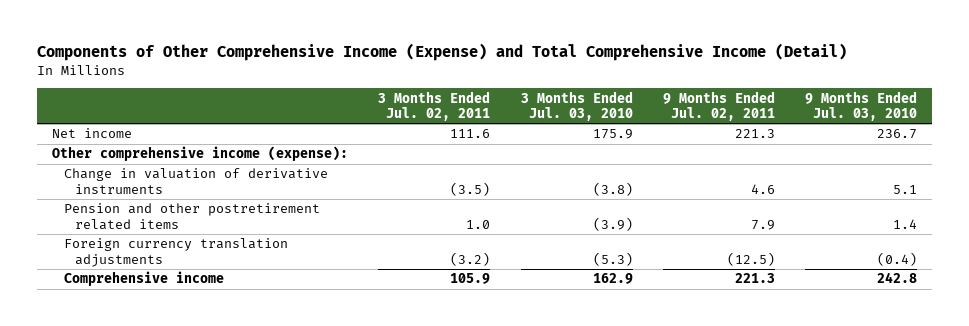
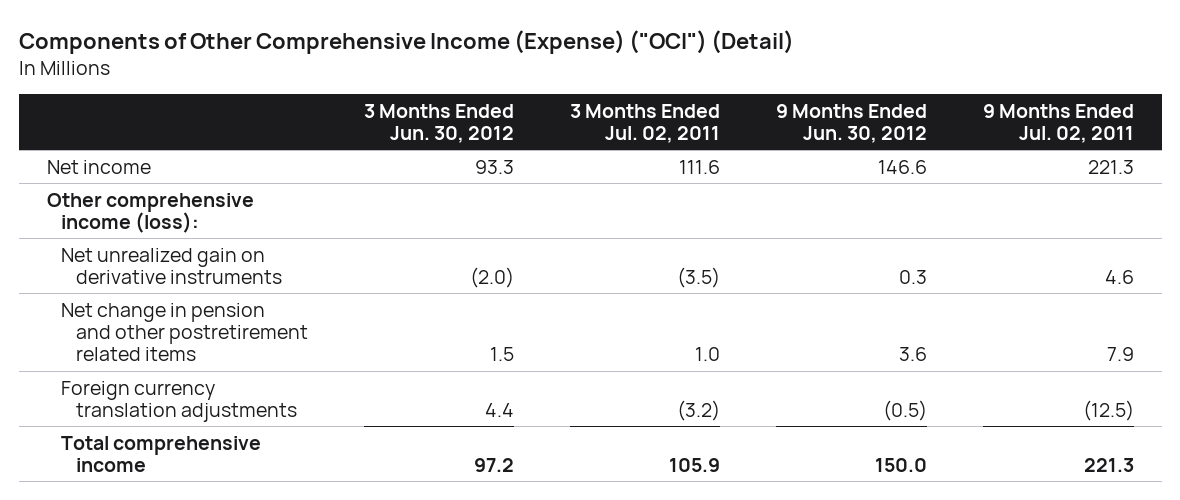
[37,43,848,62] Components of Other Comprehensive Income (Expense) and Total Comprehensive Income (Detail) -> [18,29,794,54] Components of Other Comprehensive Income (Expense) ("OCI") (Detail)
[520,90,633,121] 3 Months Ended Jul. 03, 2010 -> none
[805,90,918,121] 9 Months Ended Jul. 03, 2010 -> none
none -> [363,103,514,143] 3 Months Ended Jun. 30, 2012
none -> [775,103,927,143] 9 Months Ended Jun. 30, 2012
[52,146,349,162] Other comprehensive income (expense): -> [46,192,254,233] Other comprehensive income (loss):
[63,168,328,194] Change in valuation of derivative instruments -> [61,247,282,284] Net unrealized gain on derivative instruments
[63,203,320,230] Pension and other postretirement related items -> [61,302,308,362] Net change in pension and other postretirement related items
[63,271,224,287] Comprehensive income -> [61,435,262,472] Total comprehensive income

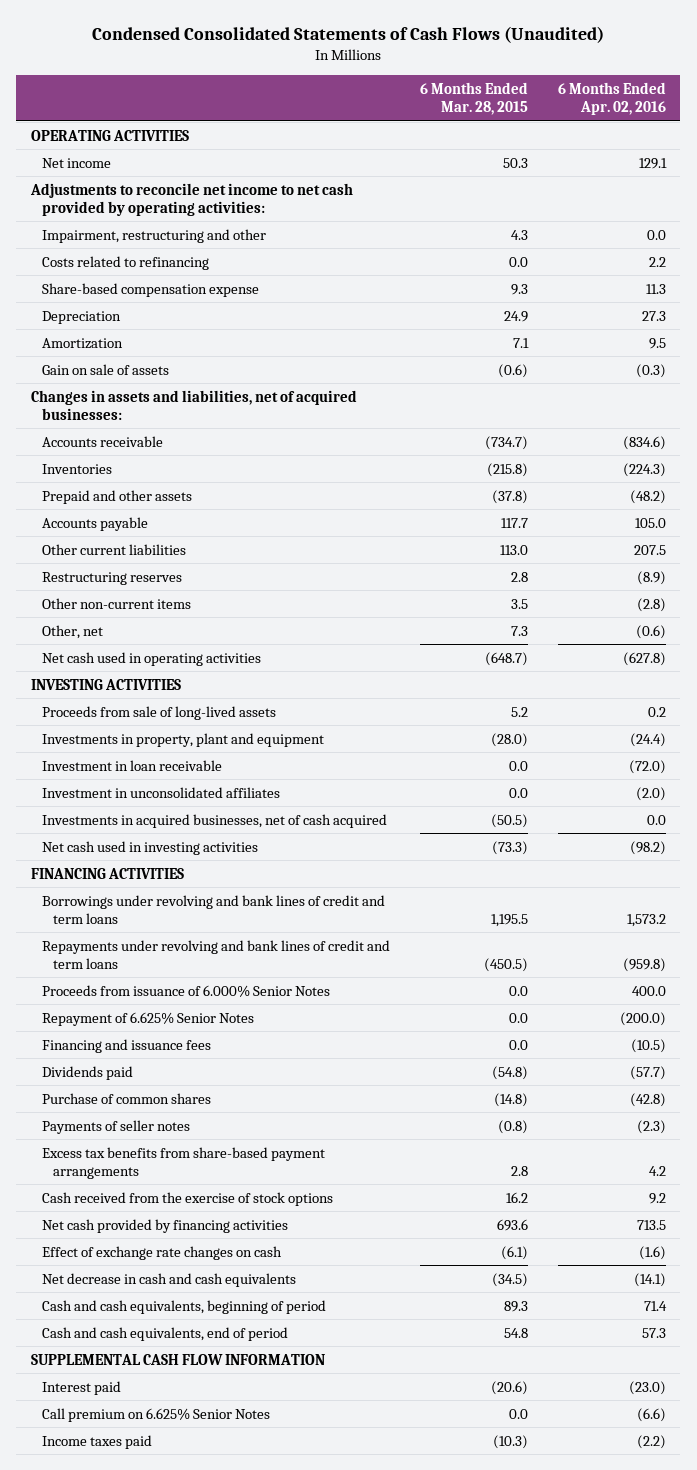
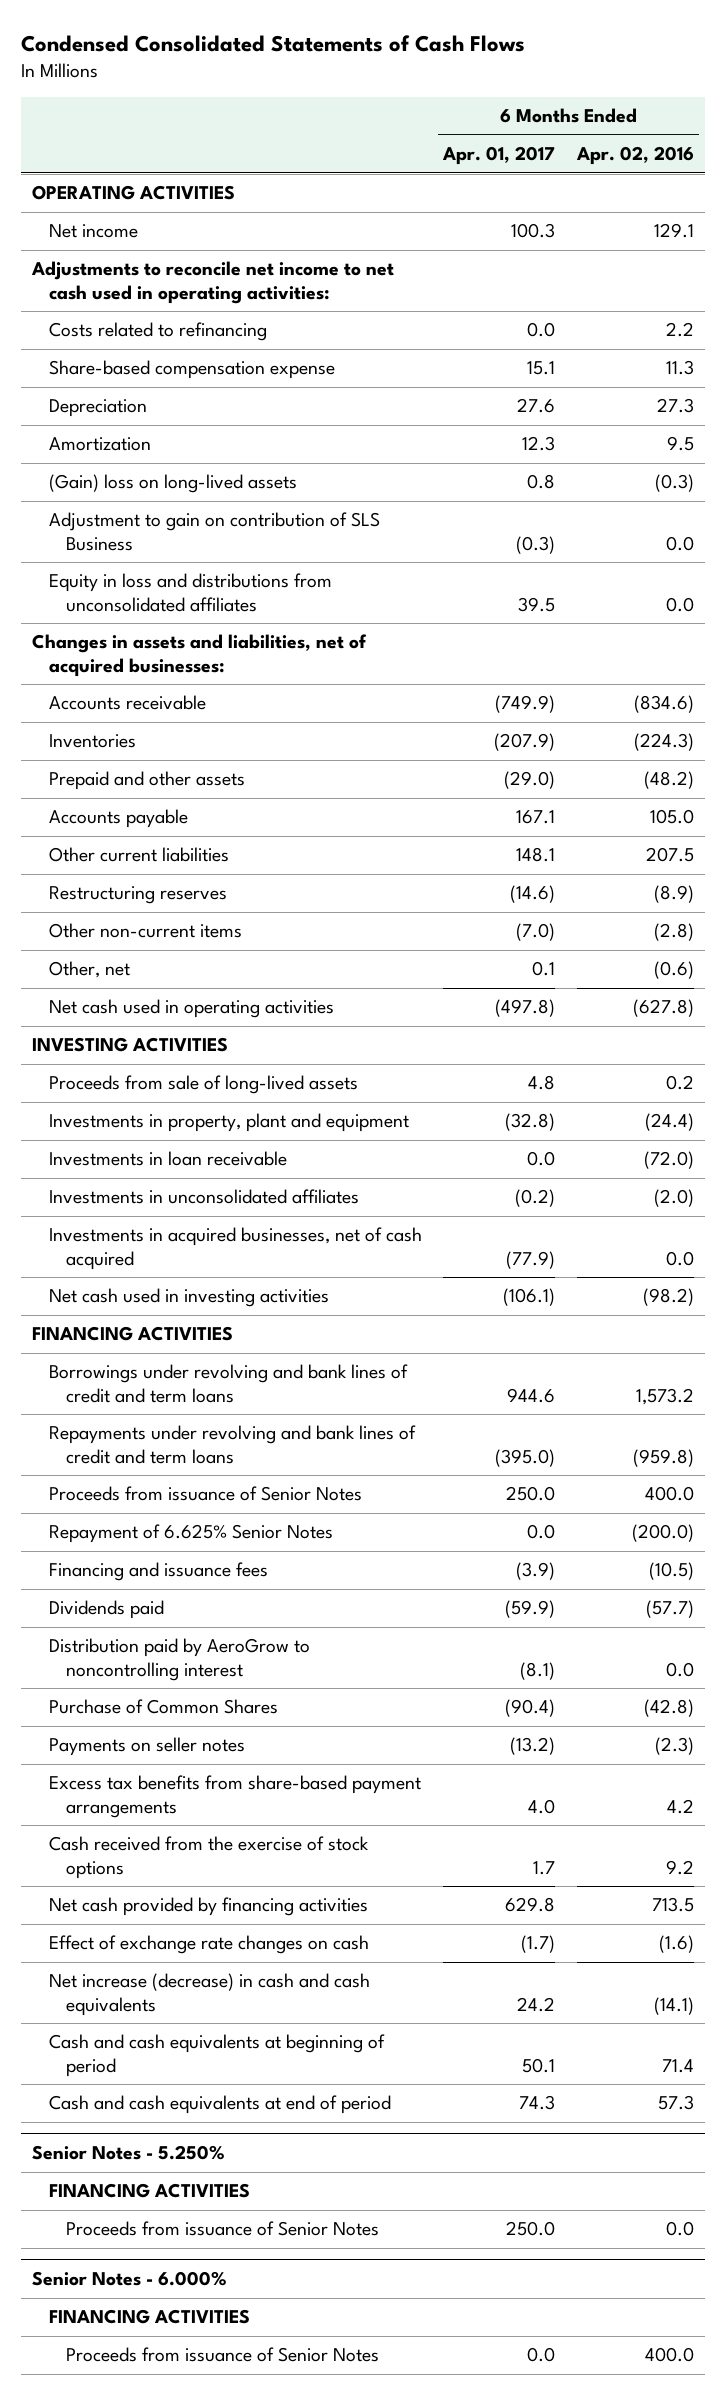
[92,25,605,43] Condensed Consolidated Statements of Cash Flows (Unaudited) -> [21,35,526,53] Condensed Consolidated Statements of Cash Flows
[419,82,528,116] 6 Months Ended Mar. 28, 2015 -> none
none -> [442,146,556,166] Apr. 01, 2017
[42,228,267,243] Impairment, restructuring and other -> none
[30,182,354,216] Adjustments to reconcile net income to net cash provided by operating activities: -> [30,261,394,304] Adjustments to reconcile net income to net cash used in operating activities:
[42,363,170,375] Gain on sale of assets -> [48,474,297,494] (Gain) loss on long-lived assets
none -> [48,512,380,551] Adjustment to gain on contribution of SLS Business
none -> [48,573,332,612] Equity in loss and distributions from unconsolidated affiliates
[42,759,223,771] Investment in loan receivable -> [48,1151,287,1167] Investments in loan receivable
[42,786,281,798] Investment in unconsolidated affiliates -> [48,1189,359,1205] Investments in unconsolidated affiliates
[42,984,331,997] Proceeds from issuance of 6.000% Senior Notes -> [48,1486,362,1502] Proceeds from issuance of Senior Notes
none -> [48,1638,310,1681] Distribution paid by AeroGrow to noncontrolling interest
[42,1092,212,1104] Purchase of common shares -> [48,1699,278,1715] Purchase of Common Shares
[42,1119,191,1134] Payments of seller notes -> [48,1737,245,1757] Payments on seller notes
[31,1353,326,1365] SUPPLEMENTAL CASH FLOW INFORMATION -> none
[42,1380,122,1395] Interest paid -> none
[42,1407,271,1422] Call premium on 6.625% Senior Notes -> none
[42,1434,153,1449] Income taxes paid -> none
[42,1272,297,1287] Net decrease in cash and cash equivalents -> [48,1973,370,2016] Net increase (decrease) in cash and cash equivalents
[42,1299,327,1314] Cash and cash equivalents, beginning of period -> [48,2034,385,2077] Cash and cash equivalents at beginning of period
[42,1326,289,1341] Cash and cash equivalents, end of period -> [48,2095,391,2115] Cash and cash equivalents at end of period
none -> [31,2145,225,2161] Senior Notes - 5.250%
none -> [48,2183,250,2199] FINANCING ACTIVITIES
none -> [65,2221,379,2237] Proceeds from issuance of Senior Notes
none -> [31,2271,227,2287] Senior Notes - 6.000%
none -> [48,2309,250,2325] FINANCING ACTIVITIES
none -> [65,2347,379,2363] Proceeds from issuance of Senior Notes

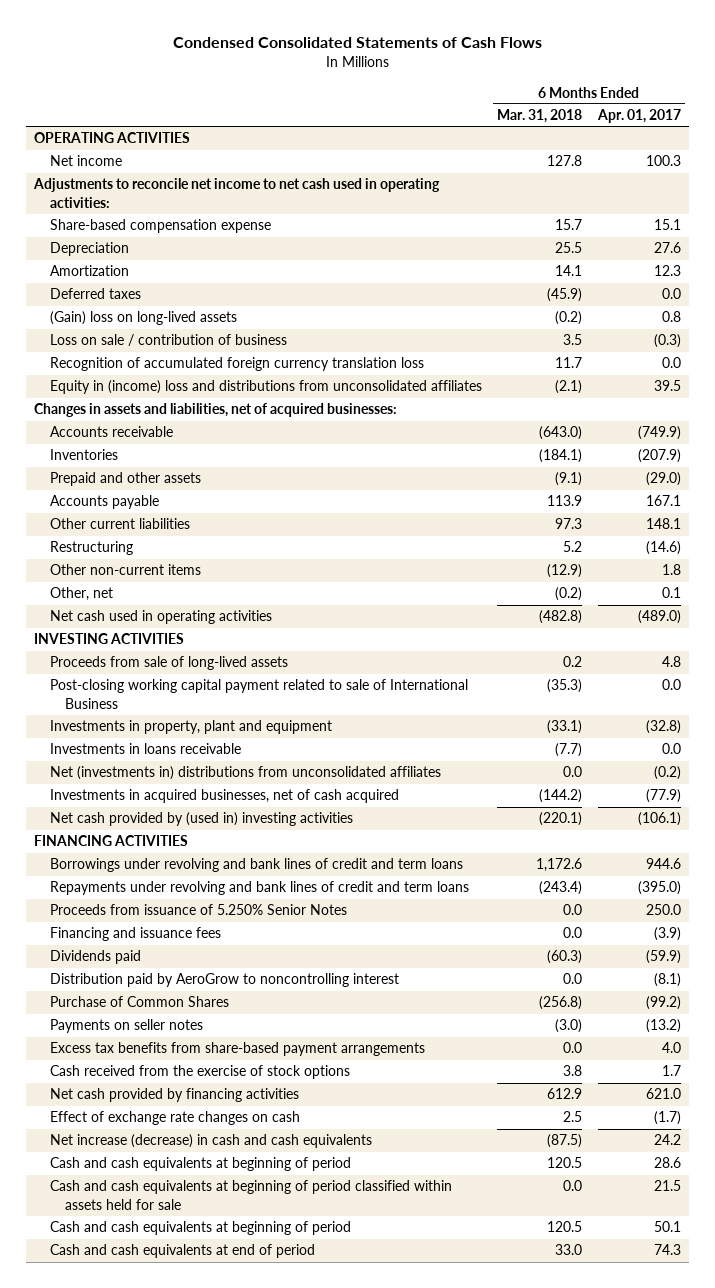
[576,146,695,166] Apr. 02, 2016 -> none
none -> [497,109,583,124] Mar. 31, 2018
[48,322,267,342] Costs related to refinancing -> none
none -> [49,288,141,300] Deferred taxes
[48,512,380,551] Adjustment to gain on contribution of SLS Business -> [49,334,287,347] Loss on sale / contribution of business
none -> [49,357,424,372] Recognition of accumulated foreign currency translation loss
[48,573,332,612] Equity in loss and distributions from unconsolidated affiliates -> [49,380,482,395] Equity in (income) loss and distributions from unconsolidated affiliates
[48,886,227,905] Restructuring reserves -> [49,541,133,556] Restructuring
[516,923,556,942] (7.0) -> [662,564,682,576] 1.8
[495,999,556,1018] (497.8) -> [638,610,682,625] (489.0)
none -> [49,679,468,709] Post-closing working capital payment related to sale of International Business
[48,1151,287,1167] Investments in loan receivable -> [49,743,241,755] Investments in loans receivable
[48,1189,359,1205] Investments in unconsolidated affiliates -> [49,766,441,781] Net (investments in) distributions from unconsolidated affiliates
[48,1288,329,1308] Net cash used in investing activities -> [49,812,353,827] Net cash provided by (used in) investing activities
[48,1524,333,1544] Repayment of 6.625% Senior Notes -> none
[48,1486,362,1502] Proceeds from issuance of Senior Notes -> [49,904,347,916] Proceeds from issuance of 5.250% Senior Notes
[505,1699,556,1718] (90.4) -> [646,996,682,1011] (99.2)
[505,1897,556,1913] 629.8 -> [646,1088,682,1100] 621.0
none -> [49,1157,351,1172] Cash and cash equivalents at beginning of period
none -> [49,1180,452,1210] Cash and cash equivalents at beginning of period classified within assets held for sale
[31,2145,225,2161] Senior Notes - 5.250% -> none
[48,2183,250,2199] FINANCING ACTIVITIES -> none
[65,2221,379,2237] Proceeds from issuance of Senior Notes -> none
[31,2271,227,2287] Senior Notes - 6.000% -> none
[48,2309,250,2325] FINANCING ACTIVITIES -> none
[65,2347,379,2363] Proceeds from issuance of Senior Notes -> none

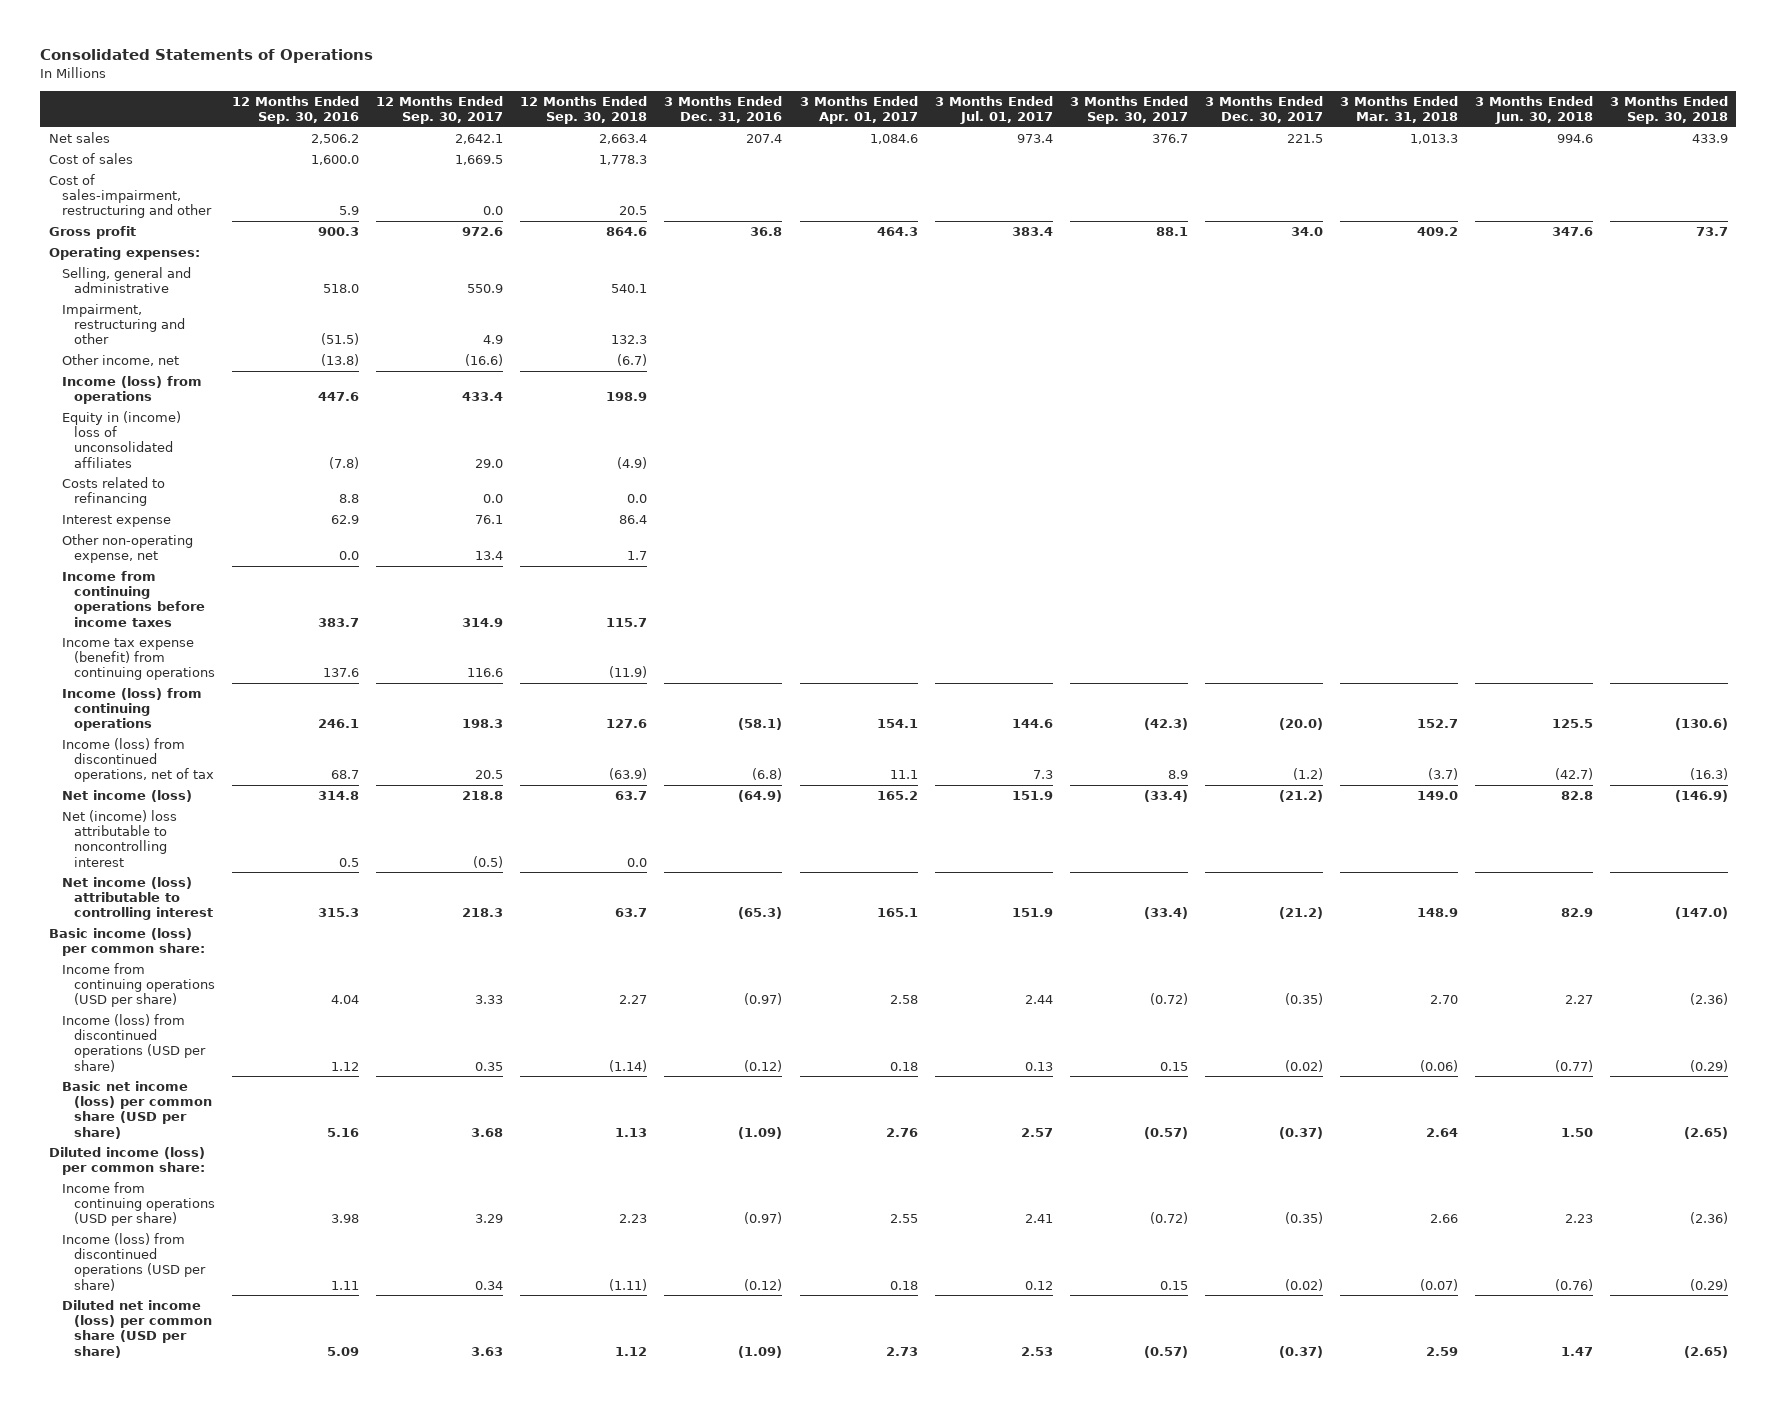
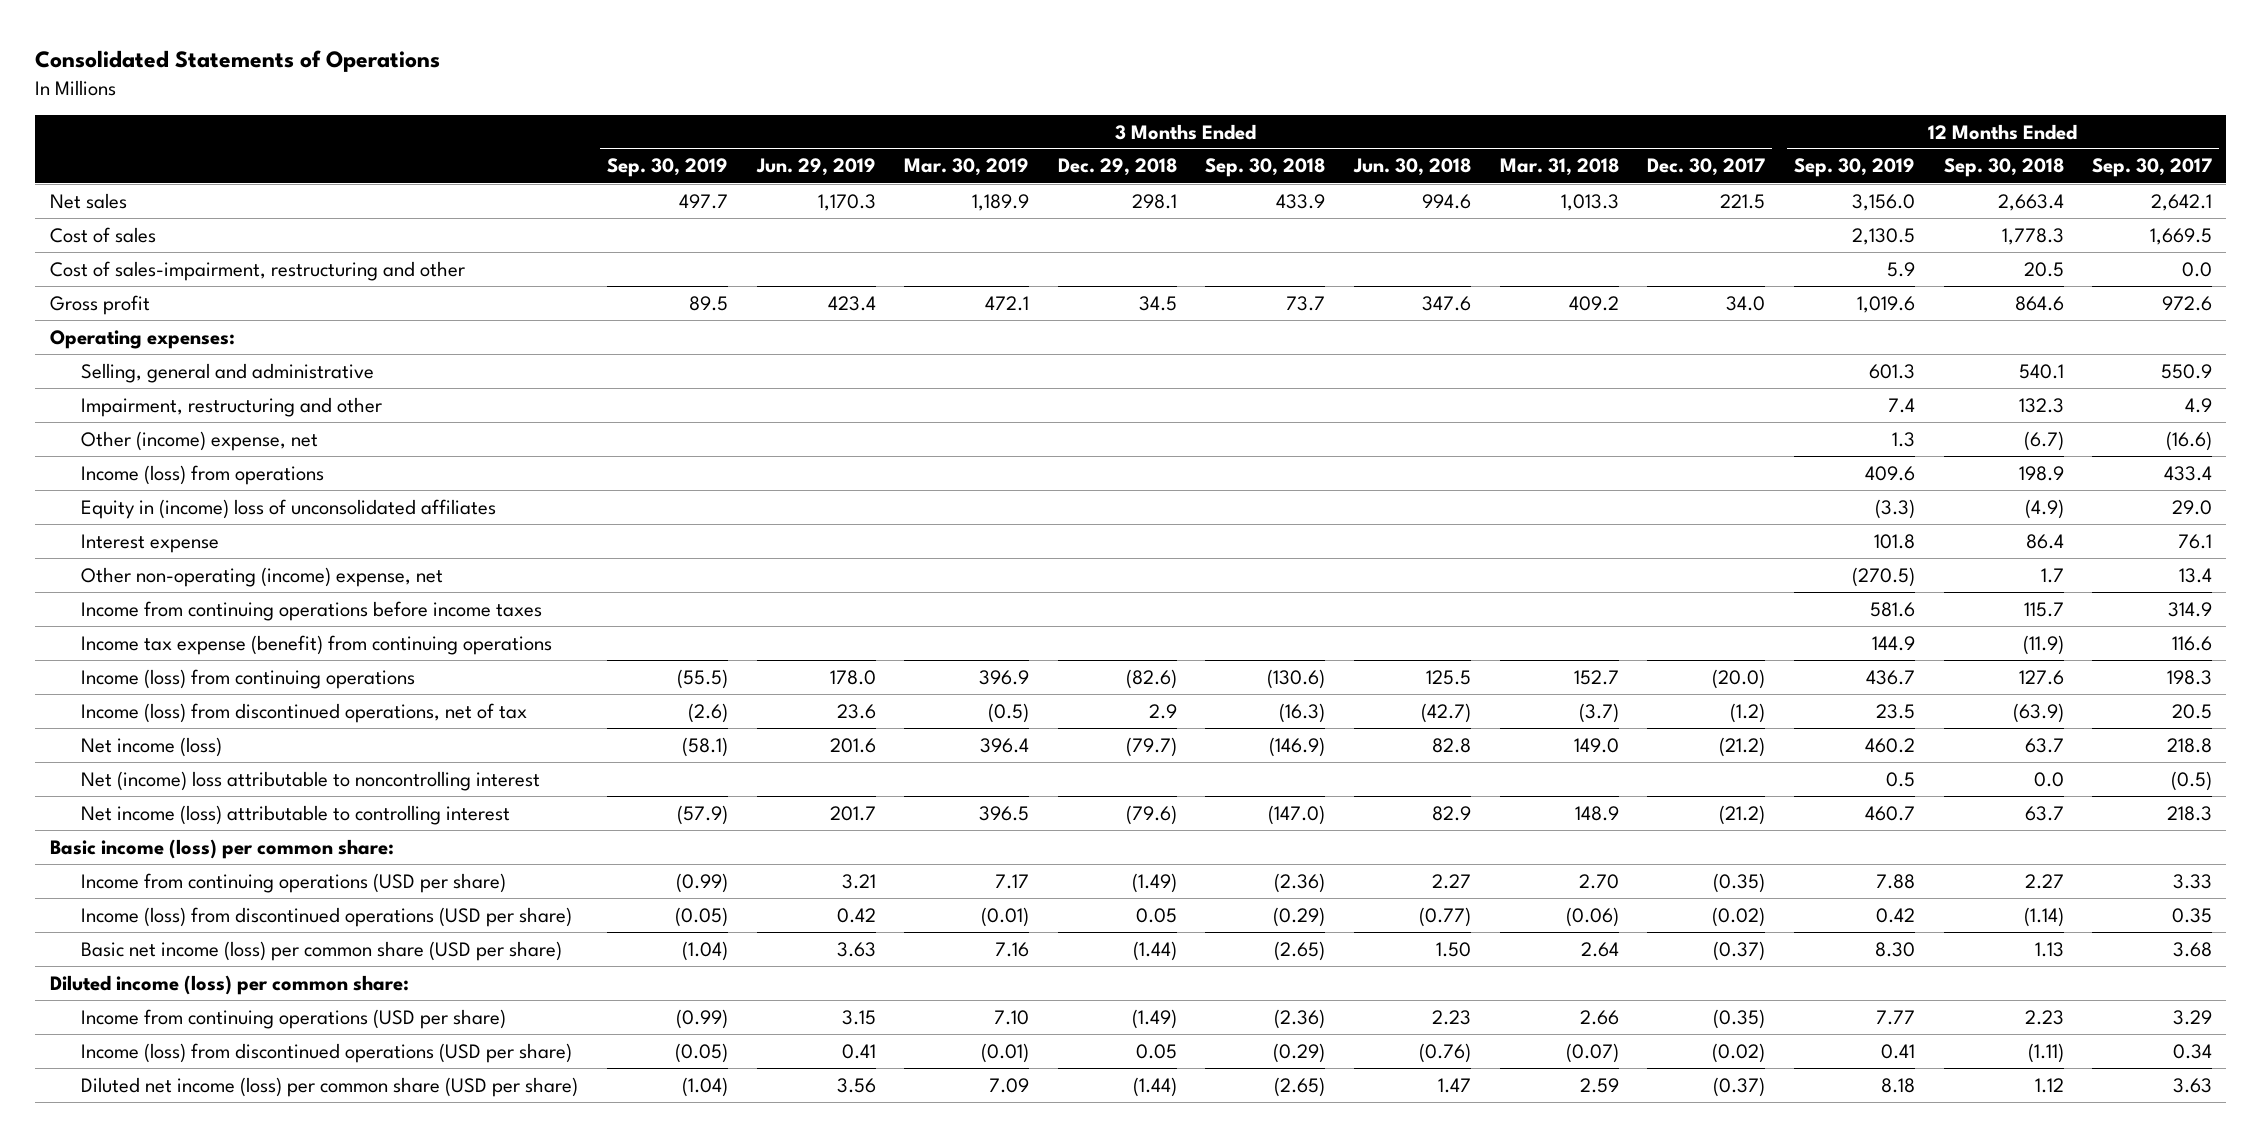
[232,95,360,124] 12 Months Ended Sep. 30, 2016 -> none
[664,95,783,123] 3 Months Ended Dec. 31, 2016 -> none
[799,95,918,124] 3 Months Ended Apr. 01, 2017 -> none
[934,95,1053,124] 3 Months Ended Jul. 01, 2017 -> none
[1069,95,1188,124] 3 Months Ended Sep. 30, 2017 -> none
none -> [606,158,728,178] Sep. 30, 2019
none -> [755,158,876,177] Jun. 29, 2019
none -> [904,158,1030,177] Mar. 30, 2019
none -> [1057,158,1177,177] Dec. 29, 2018
none -> [1793,158,1915,178] Sep. 30, 2019
[61,354,179,367] Other income, net -> [81,430,319,451] Other (income) expense, net
[61,477,165,507] Costs related to refinancing -> none
[61,534,193,564] Other non-operating expense, net -> [81,566,444,587] Other non-operating (income) expense, net

